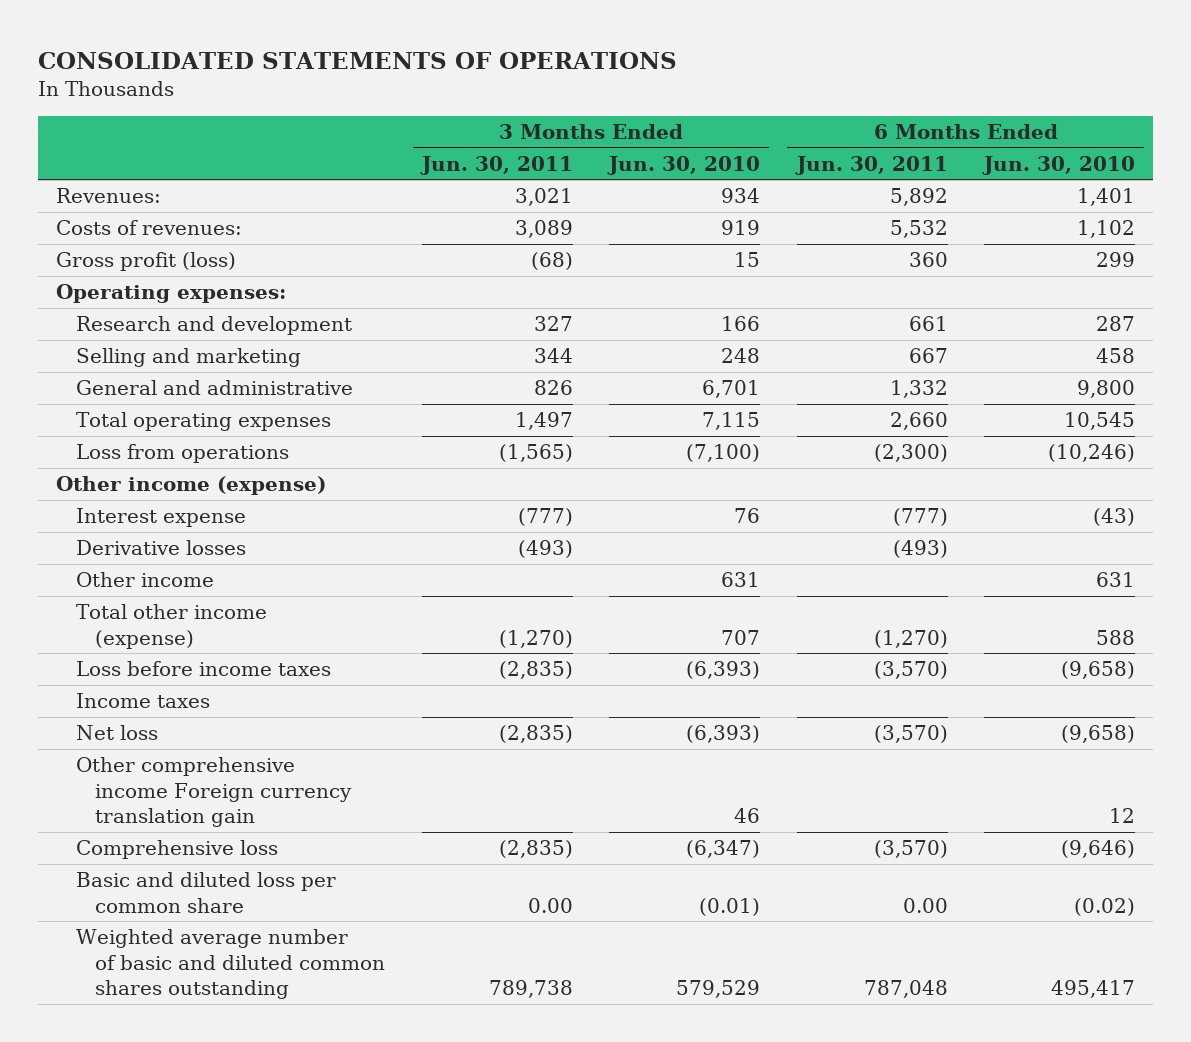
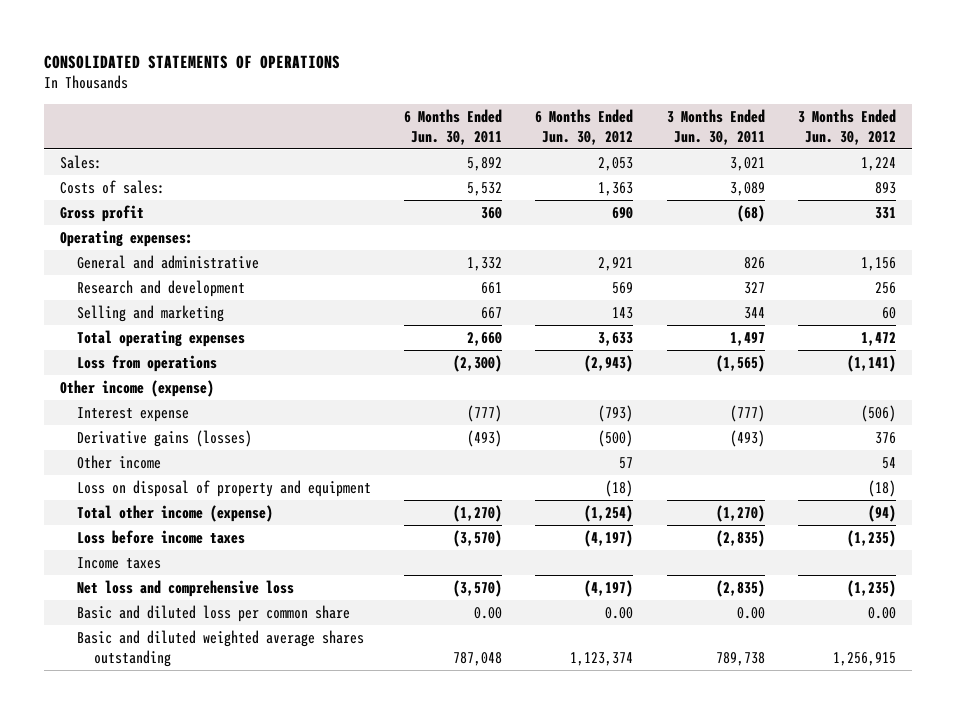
[607,155,761,175] Jun. 30, 2010 -> none
[981,155,1135,175] Jun. 30, 2010 -> none
none -> [535,108,634,145] 6 Months Ended Jun. 30, 2012
none -> [797,108,896,145] 3 Months Ended Jun. 30, 2012
[56,188,162,204] Revenues: -> [60,154,103,169] Sales:
[56,220,243,236] Costs of revenues: -> [60,179,166,194] Costs of sales:
[56,252,237,272] Gross profit (loss) -> [60,204,145,222] Gross profit
[75,380,353,396] General and administrative -> [77,254,260,269] General and administrative
[75,540,246,556] Derivative losses -> [77,429,253,447] Derivative gains (losses)
none -> [77,479,372,497] Loss on disposal of property and equipment
[75,757,353,828] Other comprehensive income Foreign currency translation gain -> none
[75,840,278,860] Comprehensive loss -> none
[75,725,158,741] Net loss -> [77,579,295,597] Net loss and comprehensive loss
[75,929,386,1000] Weighted average number of basic and diluted common shares outstanding -> [77,629,365,667] Basic and diluted weighted average shares outstanding

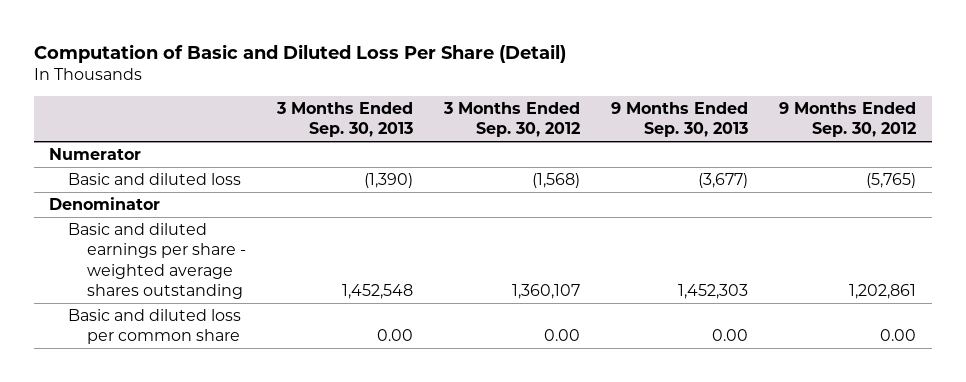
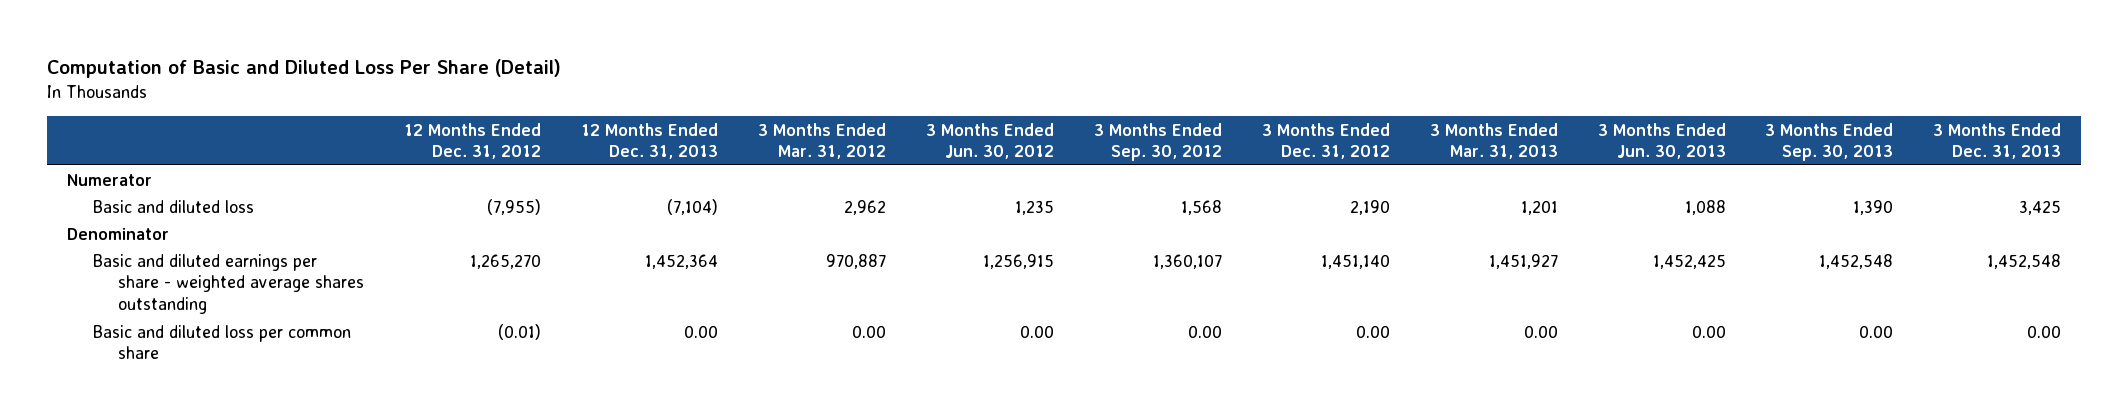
[611,101,749,138] 9 Months Ended Sep. 30, 2013 -> none
[779,101,917,138] 9 Months Ended Sep. 30, 2012 -> none
none -> [404,122,542,160] 12 Months Ended Dec. 31, 2012
none -> [581,122,719,160] 12 Months Ended Dec. 31, 2013
none -> [758,122,887,160] 3 Months Ended Mar. 31, 2012
none -> [925,122,1054,160] 3 Months Ended Jun. 30, 2012
none -> [1261,122,1390,160] 3 Months Ended Dec. 31, 2012
none -> [1429,122,1558,160] 3 Months Ended Mar. 31, 2013
none -> [1597,122,1726,160] 3 Months Ended Jun. 30, 2013
none -> [1933,122,2062,160] 3 Months Ended Dec. 31, 2013
[364,172,414,188] (1,390) -> [1853,199,1894,215] 1,390
[532,172,581,188] (1,568) -> [1180,199,1222,215] 1,568

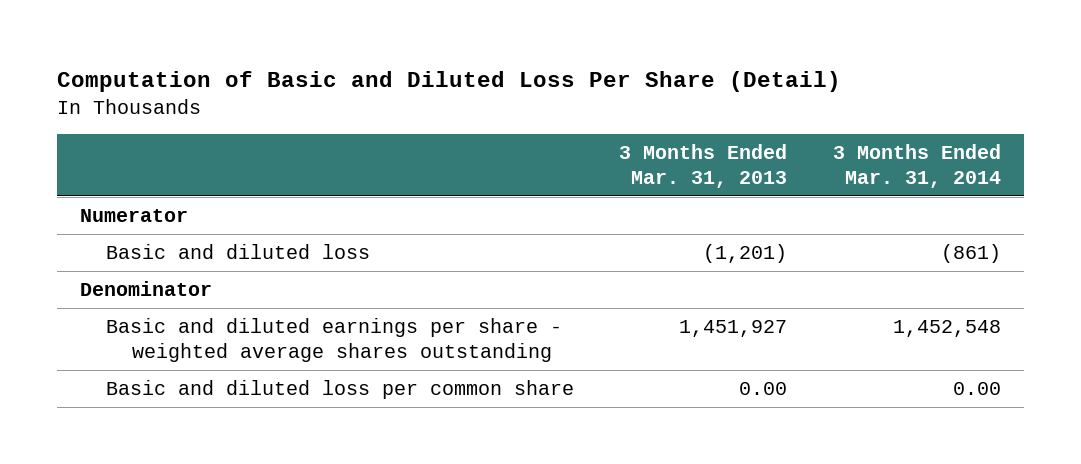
[404,122,542,160] 12 Months Ended Dec. 31, 2012 -> none
[581,122,719,160] 12 Months Ended Dec. 31, 2013 -> none
[758,122,887,160] 3 Months Ended Mar. 31, 2012 -> none
[925,122,1054,160] 3 Months Ended Jun. 30, 2012 -> none
[1093,122,1222,162] 3 Months Ended Sep. 30, 2012 -> none
[1261,122,1390,160] 3 Months Ended Dec. 31, 2012 -> none
[1597,122,1726,160] 3 Months Ended Jun. 30, 2013 -> none
[1765,122,1894,162] 3 Months Ended Sep. 30, 2013 -> none
[1933,122,2062,160] 3 Months Ended Dec. 31, 2013 -> none
none -> [833,143,1002,188] 3 Months Ended Mar. 31, 2014
[1520,199,1558,215] 1,201 -> [703,244,788,264] (1,201)

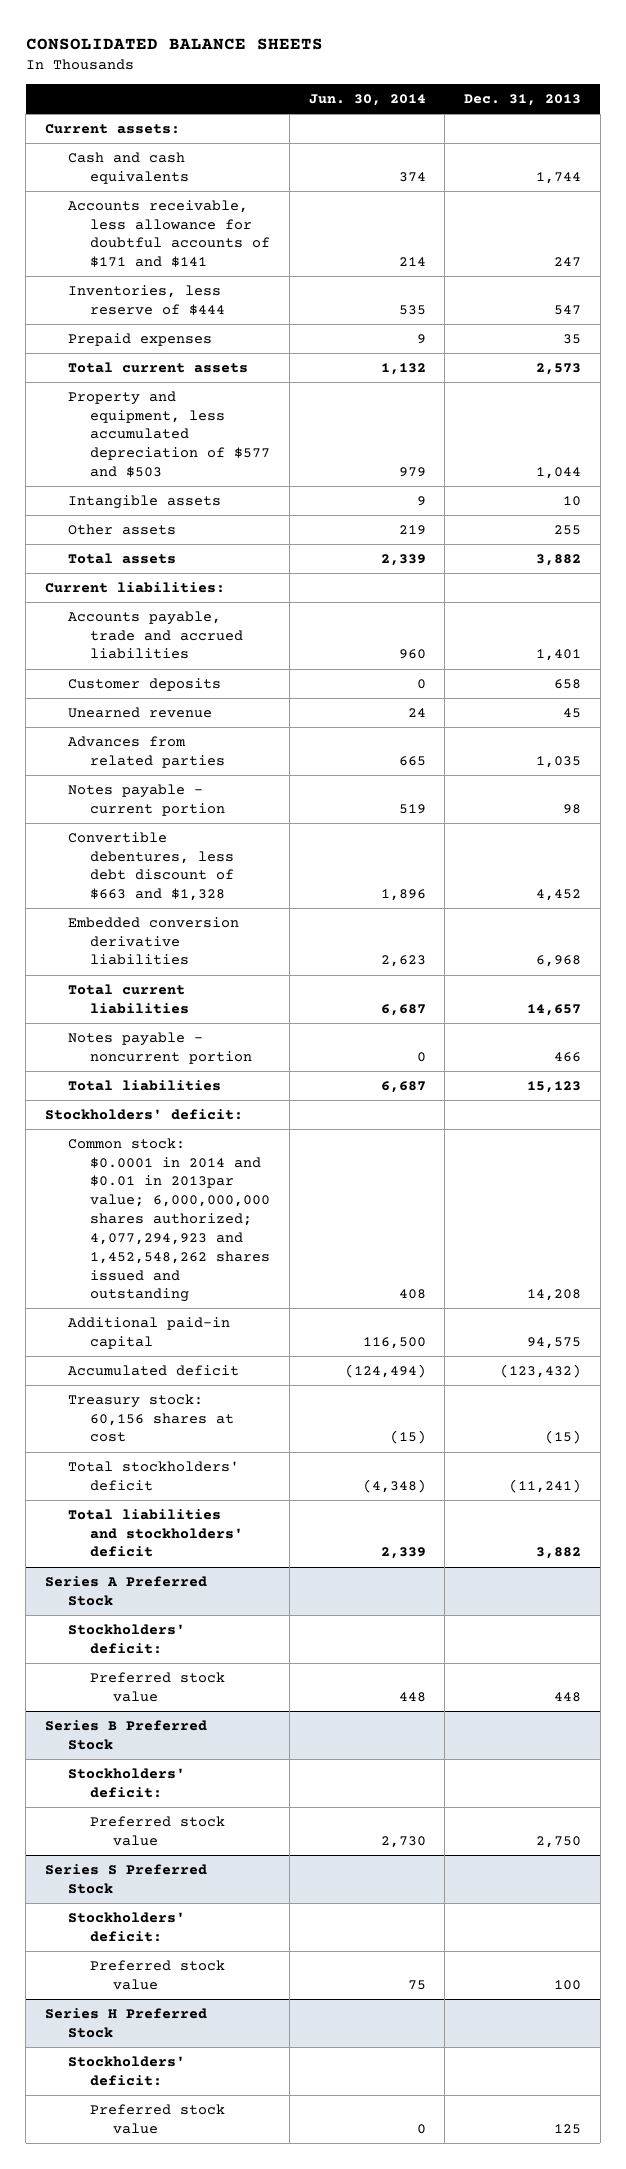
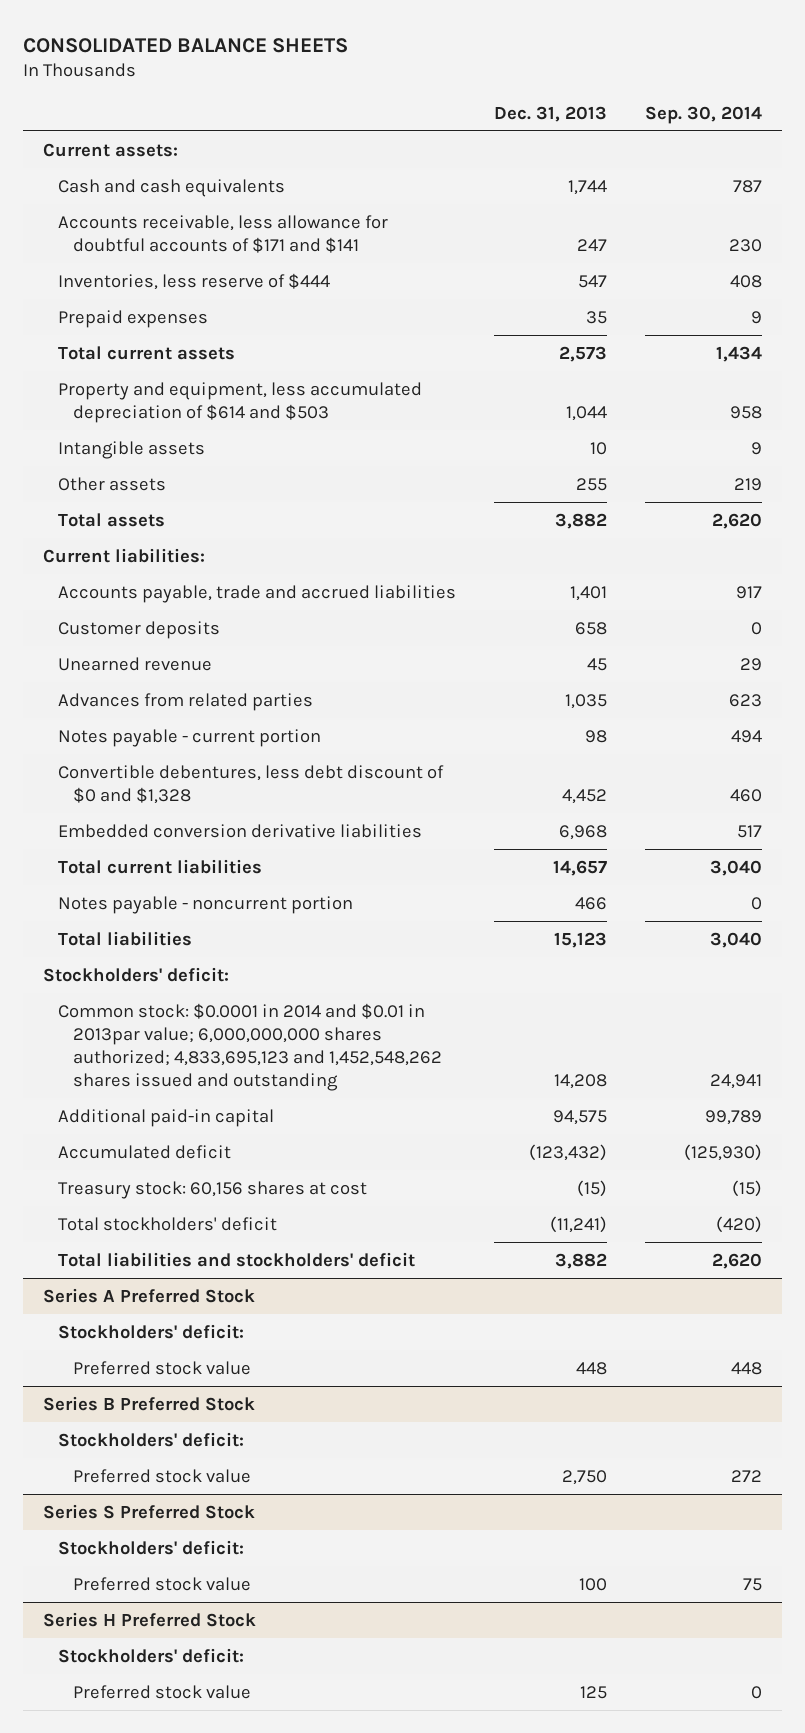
[308,94,426,107] Jun. 30, 2014 -> none
none -> [645,105,763,124] Sep. 30, 2014
[67,390,271,478] Property and equipment, less accumulated depreciation of $577 and $503 -> [57,381,422,423] Property and equipment, less accumulated depreciation of $614 and $503
[67,831,235,902] Convertible debentures, less debt discount of $663 and $1,328 -> [57,764,444,804] Convertible debentures, less debt discount of $0 and $1,328
[67,1137,271,1303] Common stock: $0.0001 in 2014 and $0.01 in 2013par value; 6,000,000,000 shares authorized; 4,077,294,923 and 1,452,548,262 shares issued and outstanding -> [57,1002,443,1091] Common stock: $0.0001 in 2014 and $0.01 in 2013par value; 6,000,000,000 shares authorized; 4,833,695,123 and 1,452,548,262 shares issued and outstanding

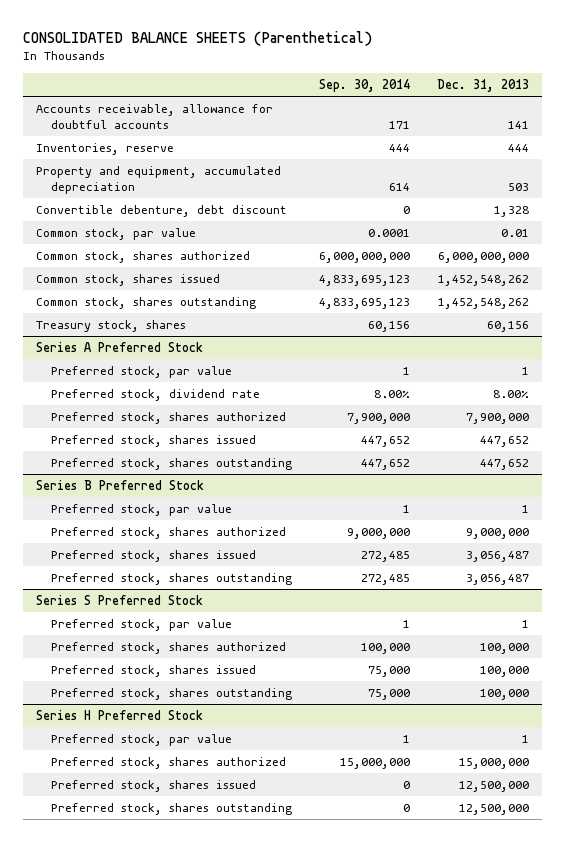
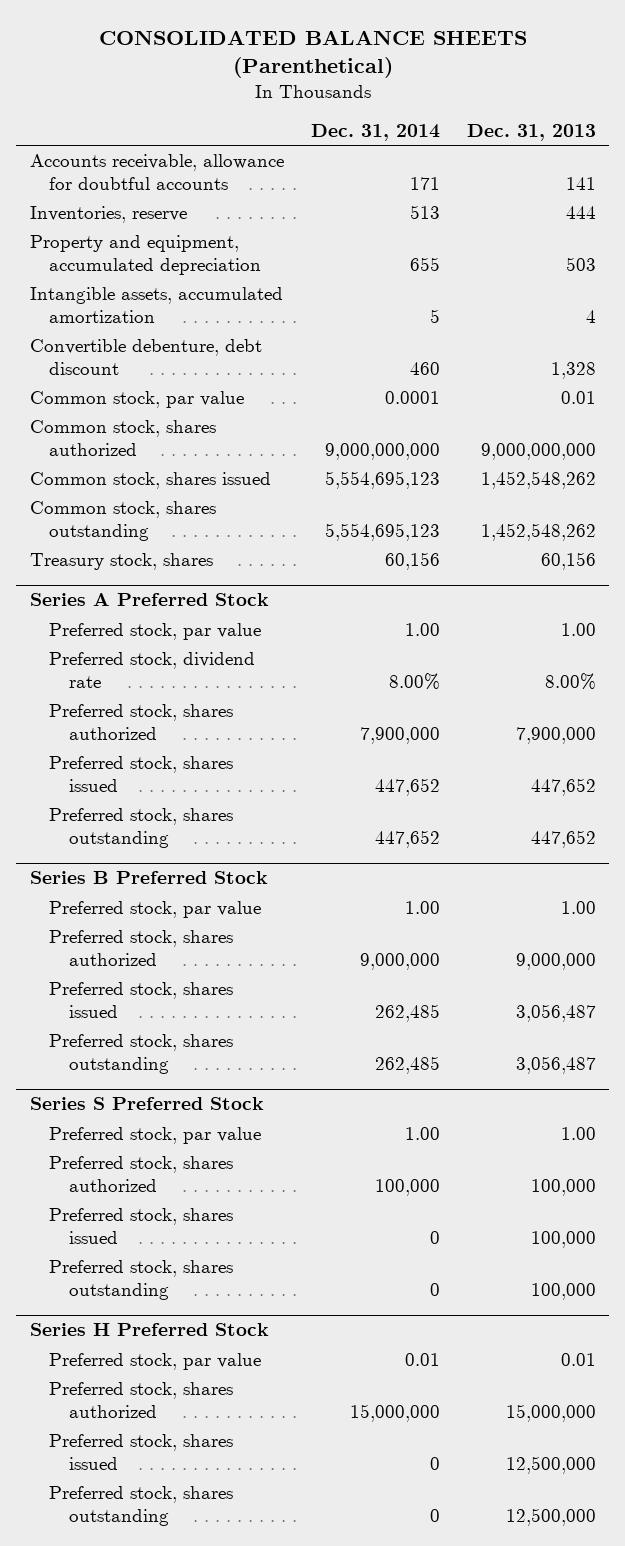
[319,78,411,92] Sep. 30, 2014 -> none
none -> [310,123,440,141] Dec. 31, 2014
none -> [29,286,283,324] Intangible assets, accumulated amortization
[437,252,529,264] 6,000,000,000 -> [480,443,596,461] 9,000,000,000
[521,367,529,376] 1 -> [560,622,596,636] 1.00
[521,505,529,514] 1 -> [560,900,596,914] 1.00
[521,620,529,629] 1 -> [560,1126,596,1140] 1.00
[521,735,529,744] 1 -> [560,1352,596,1366] 0.01

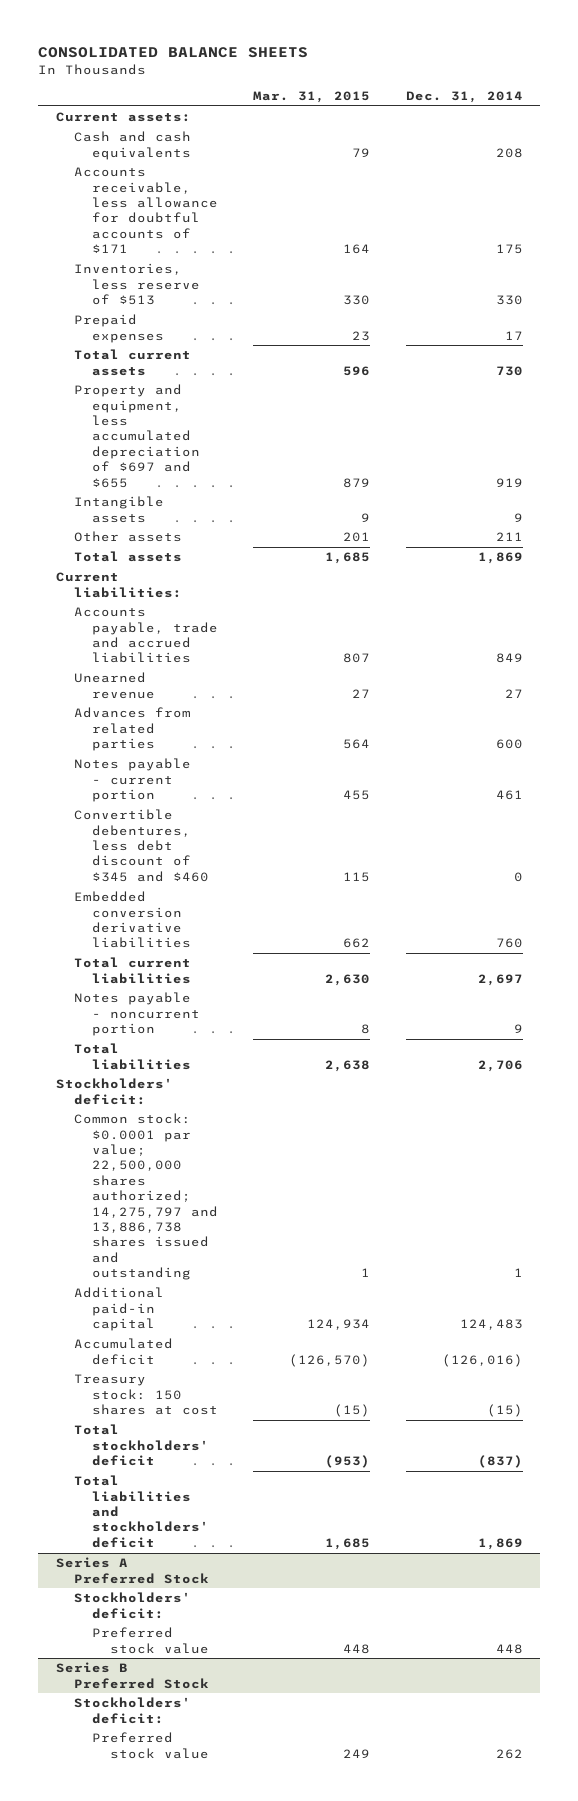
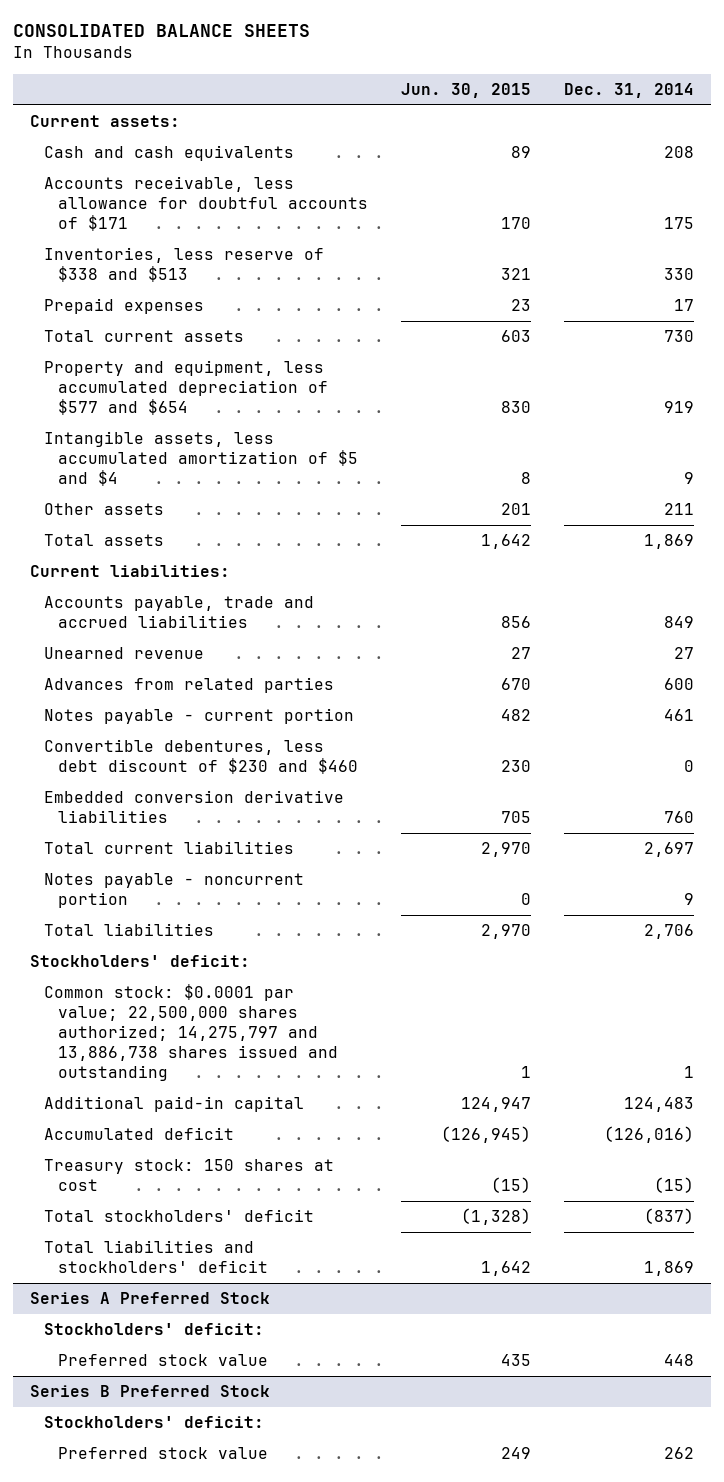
[253,90,371,103] Mar. 31, 2015 -> none
none -> [400,83,531,99] Jun. 30, 2015
[73,263,200,306] Inventories, less reserve of $513 -> [43,247,324,283] Inventories, less reserve of $338 and $513
[73,384,200,488] Property and equipment, less accumulated depreciation of $697 and $655 -> [43,360,328,416] Property and equipment, less accumulated depreciation of $577 and $654
[73,496,164,523] Intangible assets -> [43,431,358,487] Intangible assets, less accumulated amortization of $5 and $4
[73,809,209,882] Convertible debentures, less debt discount of $345 and $460 -> [43,739,358,775] Convertible debentures, less debt discount of $230 and $460

